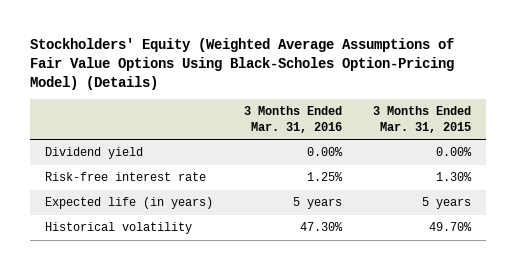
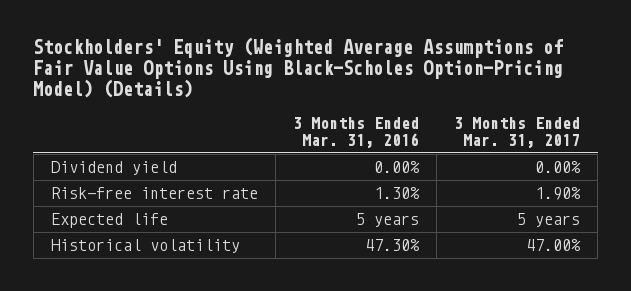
[372,106,471,133] 3 Months Ended Mar. 31, 2015 -> none
none -> [454,117,581,149] 3 Months Ended Mar. 31, 2017
[307,172,344,182] 1.25% -> [374,187,421,200] 1.30%
[45,197,214,210] Expected life (in years) -> [50,213,168,229] Expected life

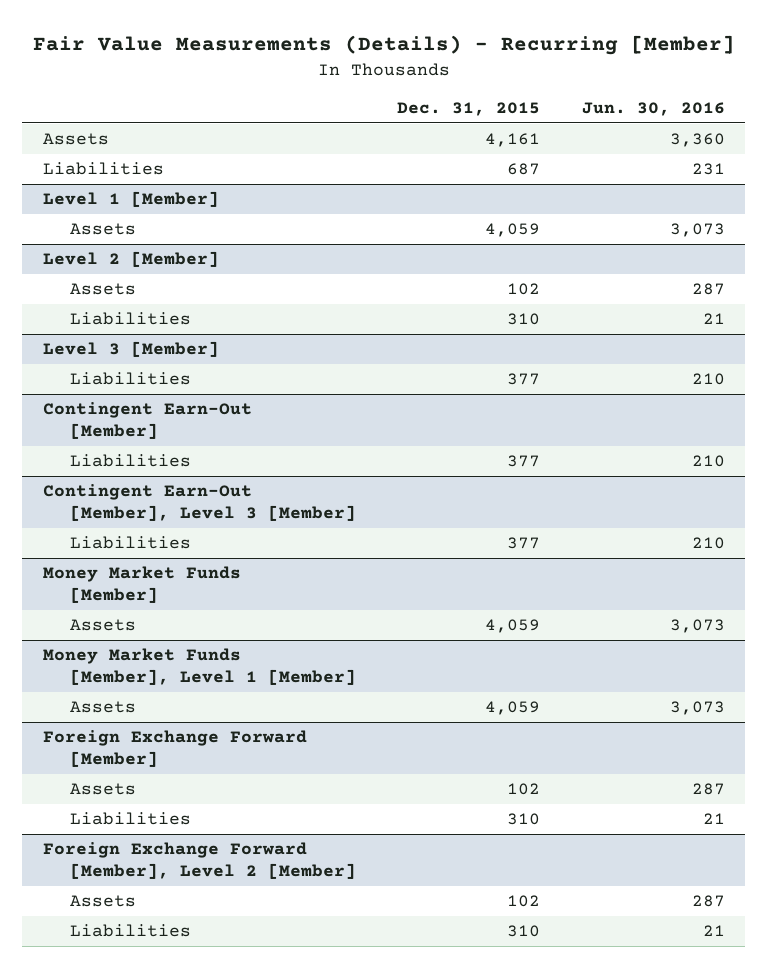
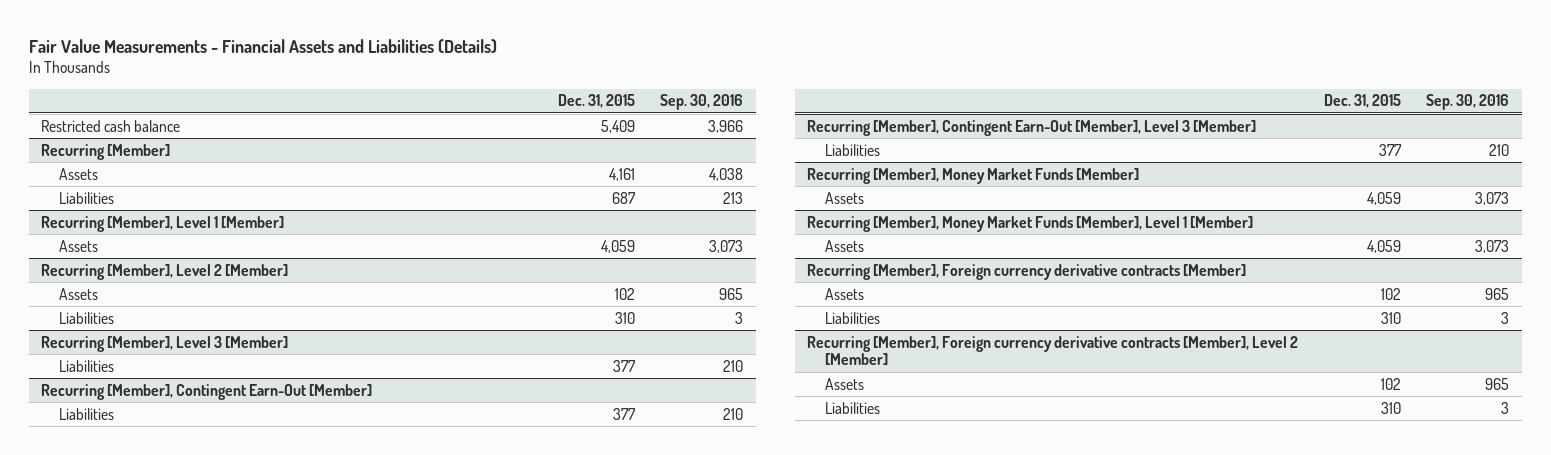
[32,35,735,56] Fair Value Measurements (Details) - Recurring [Member] -> [28,38,497,53] Fair Value Measurements - Financial Assets and Liabilities (Details)
[581,102,725,117] Jun. 30, 2016 -> none
none -> [660,94,744,111] Sep. 30, 2016
none -> [41,119,181,132] Restricted cash balance
none -> [41,143,171,160] Recurring [Member]
[42,191,219,208] Level 1 [Member] -> [41,215,285,232] Recurring [Member], Level 1 [Member]
[42,251,219,268] Level 2 [Member] -> [41,263,289,280] Recurring [Member], Level 2 [Member]
[42,341,219,358] Level 3 [Member] -> [41,335,289,352] Recurring [Member], Level 3 [Member]
[42,402,252,440] Contingent Earn-Out [Member] -> [41,383,373,400] Recurring [Member], Contingent Earn-Out [Member]
[42,484,357,522] Contingent Earn-Out [Member], Level 3 [Member] -> [807,119,1257,136] Recurring [Member], Contingent Earn-Out [Member], Level 3 [Member]
[42,566,241,604] Money Market Funds [Member] -> [807,167,1140,184] Recurring [Member], Money Market Funds [Member]
[42,648,357,686] Money Market Funds [Member], Level 1 [Member] -> [807,215,1254,232] Recurring [Member], Money Market Funds [Member], Level 1 [Member]
[42,730,307,768] Foreign Exchange Forward [Member] -> none
none -> [807,263,1247,280] Recurring [Member], Foreign currency derivative contracts [Member]
[42,842,357,880] Foreign Exchange Forward [Member], Level 2 [Member] -> none
none -> [807,335,1299,366] Recurring [Member], Foreign currency derivative contracts [Member], Level 2 [Member]

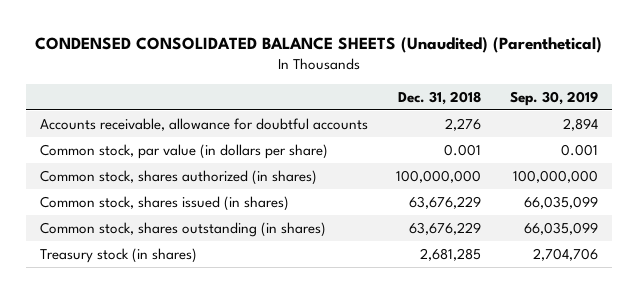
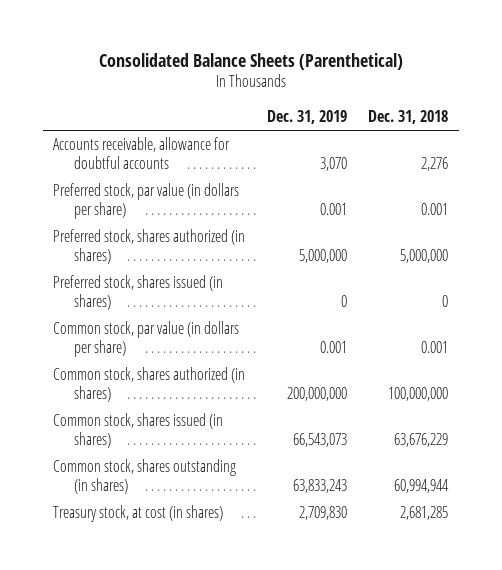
[34,37,602,54] CONDENSED CONSOLIDATED BALANCE SHEETS (Unaudited) (Parenthetical) -> [98,52,403,70] Consolidated Balance Sheets (Parenthetical)
[509,90,598,106] Sep. 30, 2019 -> none
none -> [266,110,347,125] Dec. 31, 2019
none -> [53,183,240,219] Preferred stock, par value (in dollars per share)
none -> [53,229,246,264] Preferred stock, shares authorized (in shares)
none -> [53,275,224,310] Preferred stock, shares issued (in shares)
[409,221,482,235] 63,676,229 -> [394,478,450,493] 60,994,944
[39,247,197,263] Treasury stock (in shares) -> [53,505,224,523] Treasury stock, at cost (in shares)

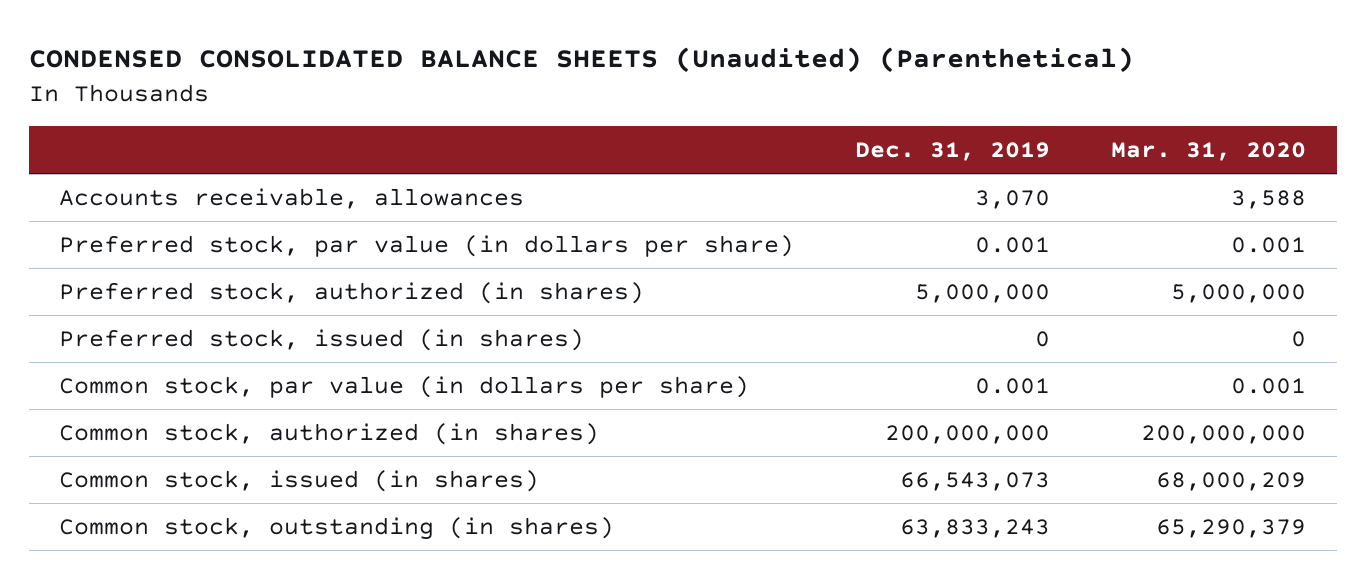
[98,52,403,70] Consolidated Balance Sheets (Parenthetical) -> [28,47,1134,74] CONDENSED CONSOLIDATED BALANCE SHEETS (Unaudited) (Parenthetical)
[368,110,449,125] Dec. 31, 2018 -> none
none -> [1111,142,1307,162] Mar. 31, 2020
[53,137,231,169] Accounts receivable, allowance for doubtful accounts -> [59,188,525,210] Accounts receivable, allowances
[53,229,246,264] Preferred stock, shares authorized (in shares) -> [59,282,645,305] Preferred stock, authorized (in shares)
[53,275,224,310] Preferred stock, shares issued (in shares) -> [59,329,585,352] Preferred stock, issued (in shares)
[53,505,224,523] Treasury stock, at cost (in shares) -> none
[53,367,246,402] Common stock, shares authorized (in shares) -> [59,423,600,446] Common stock, authorized (in shares)
[53,413,224,448] Common stock, shares issued (in shares) -> [59,470,540,493] Common stock, issued (in shares)
[53,459,237,494] Common stock, shares outstanding (in shares) -> [59,517,615,541] Common stock, outstanding (in shares)

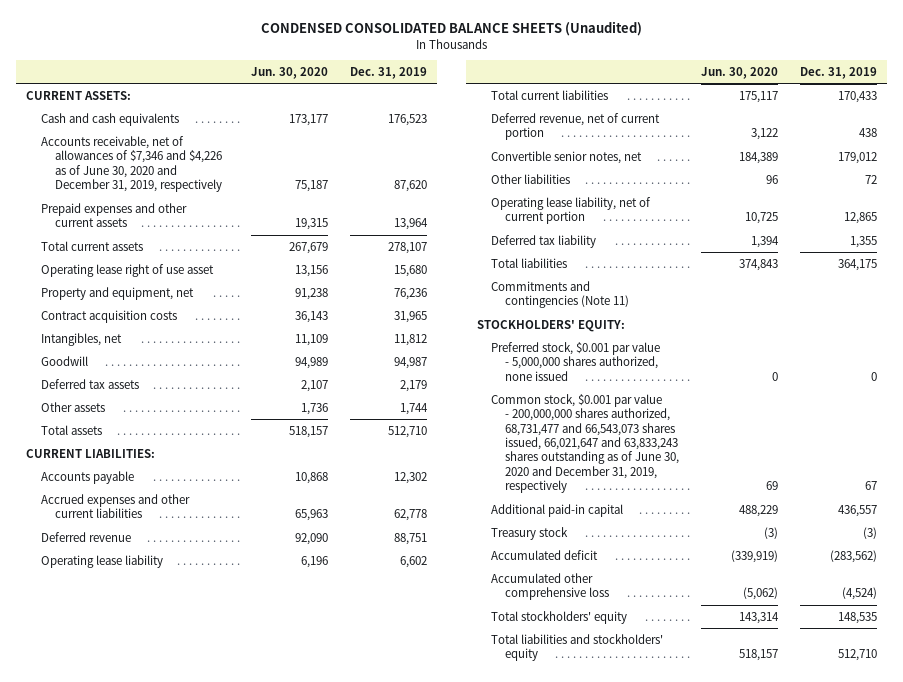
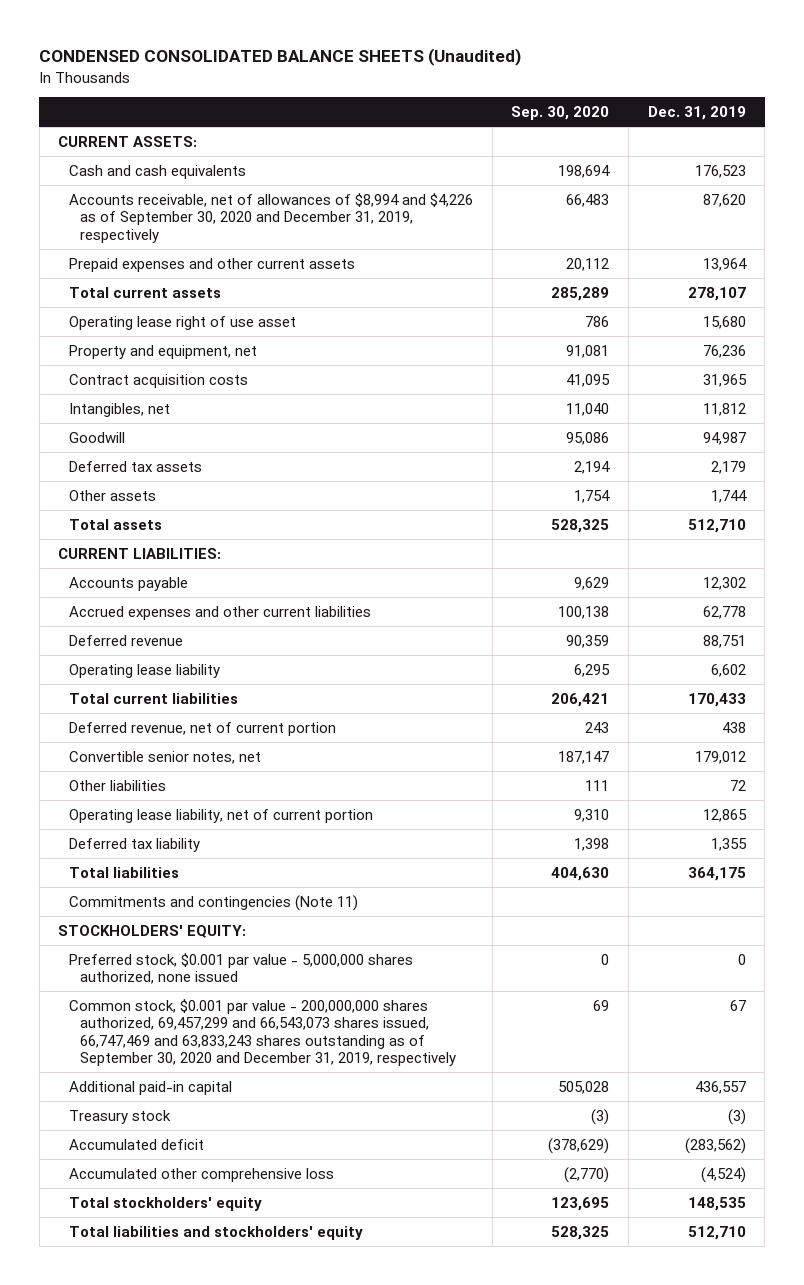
[250,66,328,79] Jun. 30, 2020 -> none
none -> [511,106,610,121] Sep. 30, 2020
[40,135,223,193] Accounts receivable, net of allowances of $7,346 and $4,226 as of June 30, 2020 and December 31, 2019, respectively -> [69,192,474,243] Accounts receivable, net of allowances of $8,994 and $4,226 as of September 30, 2020 and December 31, 2019, respectively
[490,393,680,494] Common stock, $0.001 par value - 200,000,000 shares authorized, 68,731,477 and 66,543,073 shares issued, 66,021,647 and 63,833,243 shares outstanding as of June 30, 2020 and December 31, 2019, respectively -> [69,998,457,1067] Common stock, $0.001 par value - 200,000,000 shares authorized, 69,457,299 and 66,543,073 shares issued, 66,747,469 and 63,833,243 shares outstanding as of September 30, 2020 and December 31, 2019, respectively

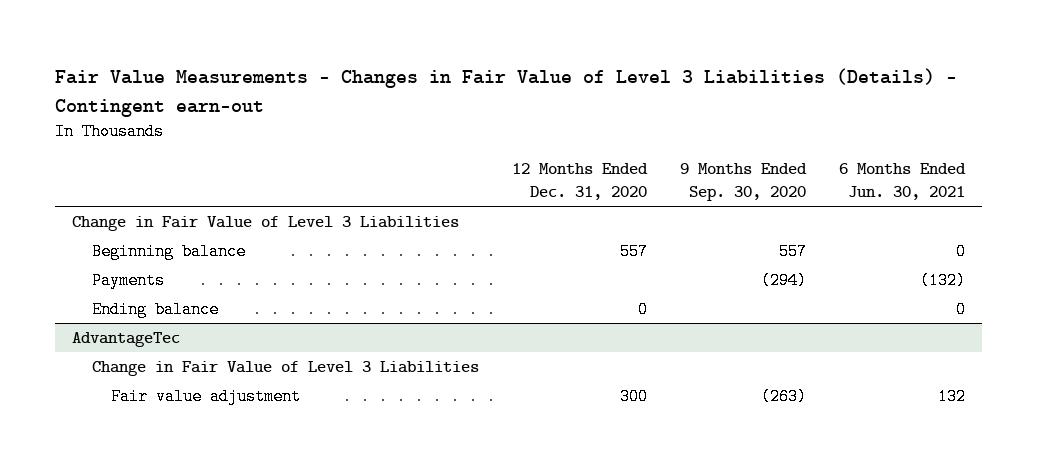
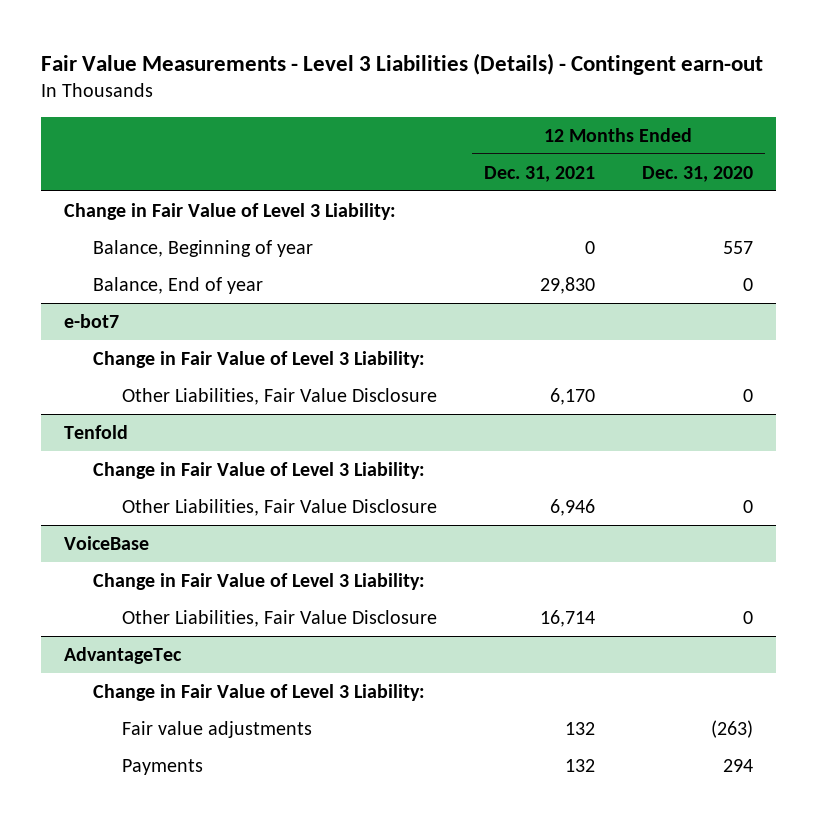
[55,68,958,117] Fair Value Measurements - Changes in Fair Value of Level 3 Liabilities (Details) - Contingent earn-out -> [40,52,763,75] Fair Value Measurements - Level 3 Liabilities (Details) - Contingent earn-out
[679,163,807,201] 9 Months Ended Sep. 30, 2020 -> none
[839,163,967,200] 6 Months Ended Jun. 30, 2021 -> none
none -> [483,165,595,182] Dec. 31, 2021
[91,272,165,290] Payments -> none
[71,216,459,232] Change in Fair Value of Level 3 Liabilities -> [64,202,397,220] Change in Fair Value of Level 3 Liability:
[91,243,246,261] Beginning balance -> [92,239,313,257] Balance, Beginning of year
[91,301,219,319] Ending balance -> [92,276,263,294] Balance, End of year
none -> [64,313,120,328] e-bot7
none -> [92,350,425,368] Change in Fair Value of Level 3 Liability:
none -> [121,387,437,405] Other Liabilities, Fair Value Disclosure
none -> [64,424,129,439] Tenfold
none -> [92,461,425,479] Change in Fair Value of Level 3 Liability:
none -> [121,498,437,516] Other Liabilities, Fair Value Disclosure
none -> [64,535,150,550] VoiceBase
none -> [92,572,425,590] Change in Fair Value of Level 3 Liability:
none -> [121,609,437,627] Other Liabilities, Fair Value Disclosure
[91,361,479,377] Change in Fair Value of Level 3 Liabilities -> [92,683,425,701] Change in Fair Value of Level 3 Liability:
[111,388,302,406] Fair value adjustment -> [121,720,312,738] Fair value adjustments
[619,388,648,406] 300 -> [710,719,753,738] (263)
none -> [121,758,203,775] Payments

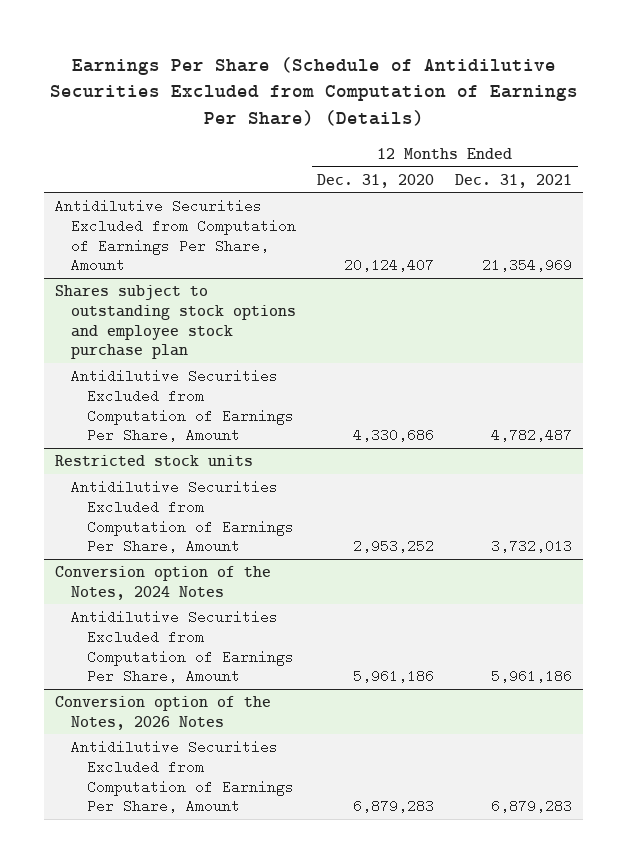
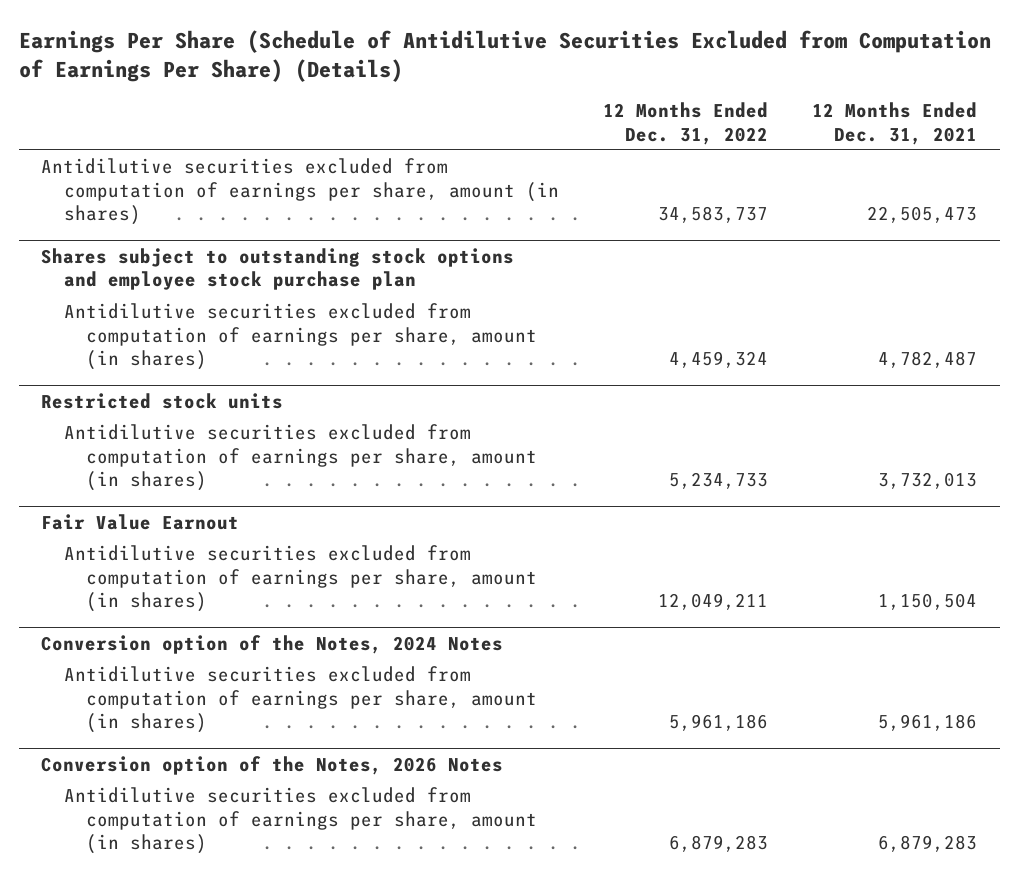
[317,173,435,188] Dec. 31, 2020 -> none
none -> [603,102,769,145] 12 Months Ended Dec. 31, 2022
[54,199,297,273] Antidilutive Securities Excluded from Computation of Earnings Per Share, Amount -> [41,158,559,226] Antidilutive securities excluded from computation of earnings per share, amount (in shares)
[482,258,573,273] 21,354,969 -> [867,206,978,224] 22,505,473
[71,369,295,443] Antidilutive Securities Excluded from Computation of Earnings Per Share, Amount -> [63,303,537,371] Antidilutive securities excluded from computation of earnings per share, amount (in shares)
[71,480,295,554] Antidilutive Securities Excluded from Computation of Earnings Per Share, Amount -> [63,424,537,492] Antidilutive securities excluded from computation of earnings per share, amount (in shares)
none -> [41,513,240,530] Fair Value Earnout
none -> [63,545,537,613] Antidilutive securities excluded from computation of earnings per share, amount (in shares)
[71,610,295,684] Antidilutive Securities Excluded from Computation of Earnings Per Share, Amount -> [63,666,537,734] Antidilutive securities excluded from computation of earnings per share, amount (in shares)
[71,740,295,814] Antidilutive Securities Excluded from Computation of Earnings Per Share, Amount -> [63,787,537,855] Antidilutive securities excluded from computation of earnings per share, amount (in shares)

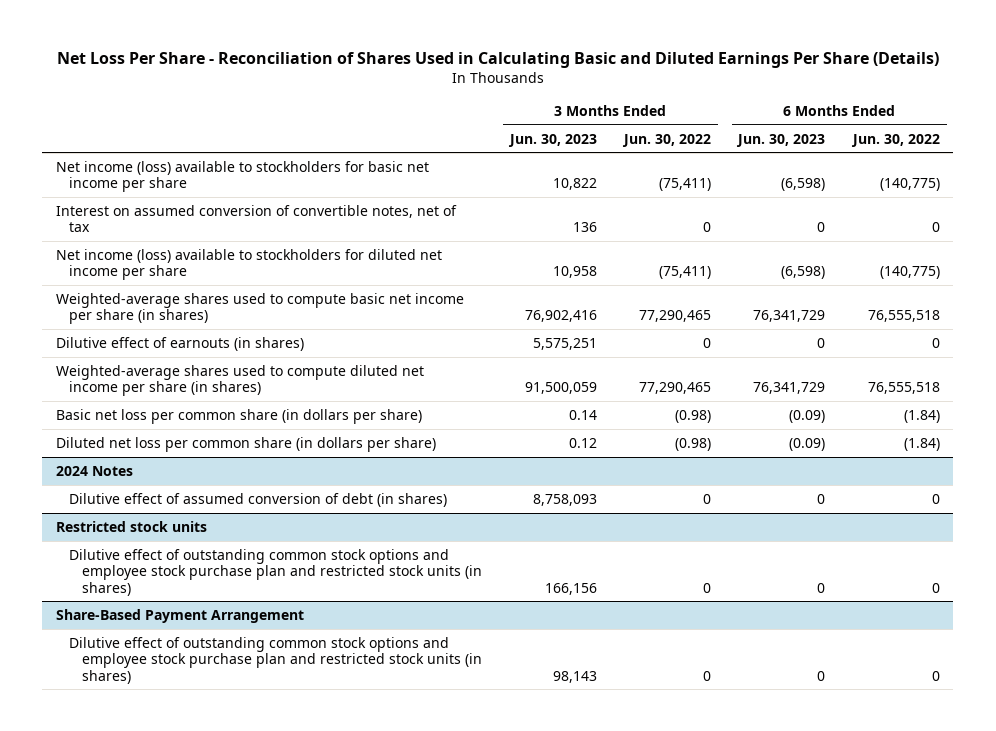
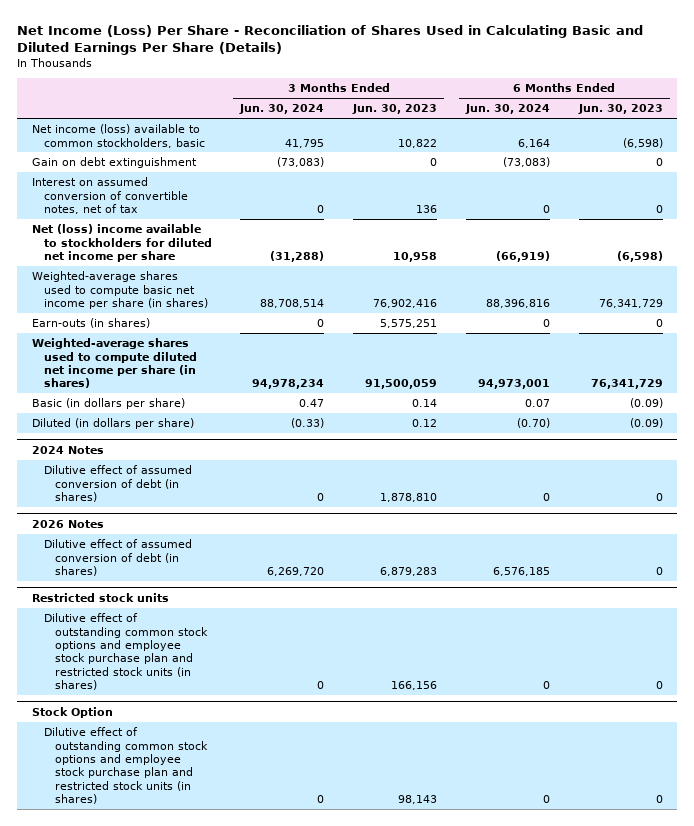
[56,52,939,69] Net Loss Per Share - Reconciliation of Shares Used in Calculating Basic and Diluted Earnings Per Share (Details) -> [17,24,644,55] Net Income (Loss) Per Share - Reconciliation of Shares Used in Calculating Basic and Diluted Earnings Per Share (Details)
[622,133,712,147] Jun. 30, 2022 -> none
[850,133,940,147] Jun. 30, 2022 -> none
none -> [239,104,325,115] Jun. 30, 2024
none -> [464,104,550,115] Jun. 30, 2024
[56,160,430,193] Net income (loss) available to stockholders for basic net income per share -> [31,124,205,148] Net income (loss) available to common stockholders, basic
none -> [31,157,197,169] Gain on debt extinguishment
[56,248,443,281] Net income (loss) available to stockholders for diluted net income per share -> [31,224,212,262] Net (loss) income available to stockholders for diluted net income per share
[56,336,305,351] Dilutive effect of earnouts (in shares) -> [31,318,150,329] Earn-outs (in shares)
[56,408,423,424] Basic net loss per common share (in dollars per share) -> [31,398,185,410] Basic (in dollars per share)
[56,436,437,452] Diluted net loss per common share (in dollars per share) -> [31,418,194,430] Diluted (in dollars per share)
[532,493,597,506] 8,758,093 -> [380,492,438,502] 1,878,810
none -> [31,519,104,528] 2026 Notes
none -> [43,539,192,576] Dilutive effect of assumed conversion of debt (in shares)
[56,608,305,623] Share-Based Payment Arrangement -> none
none -> [31,706,113,718] Stock Option

